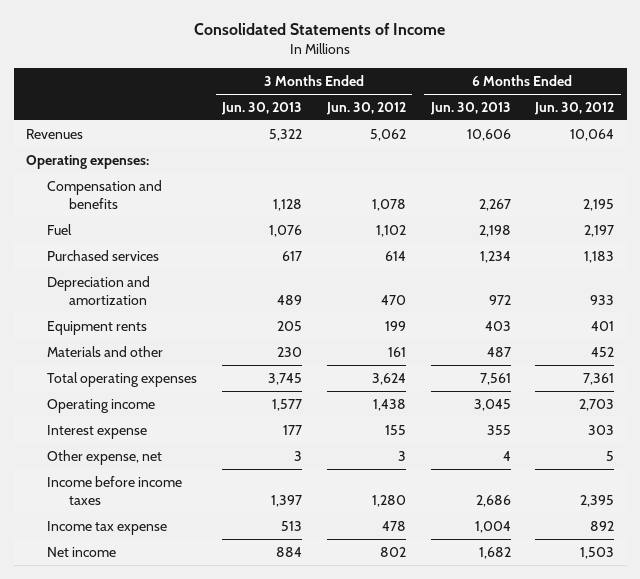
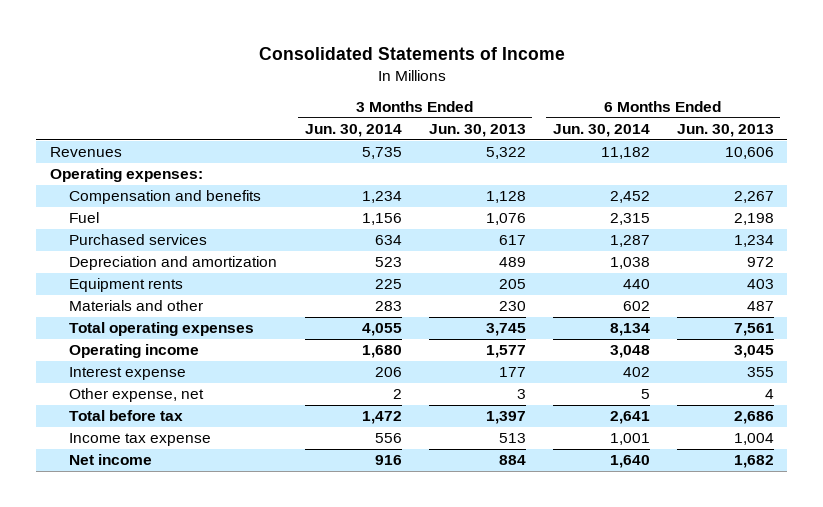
[325,101,406,115] Jun. 30, 2012 -> none
[534,101,615,115] Jun. 30, 2012 -> none
none -> [304,124,402,138] Jun. 30, 2014
none -> [552,124,650,138] Jun. 30, 2014
[47,475,183,505] Income before income taxes -> [69,410,184,422] Total before tax

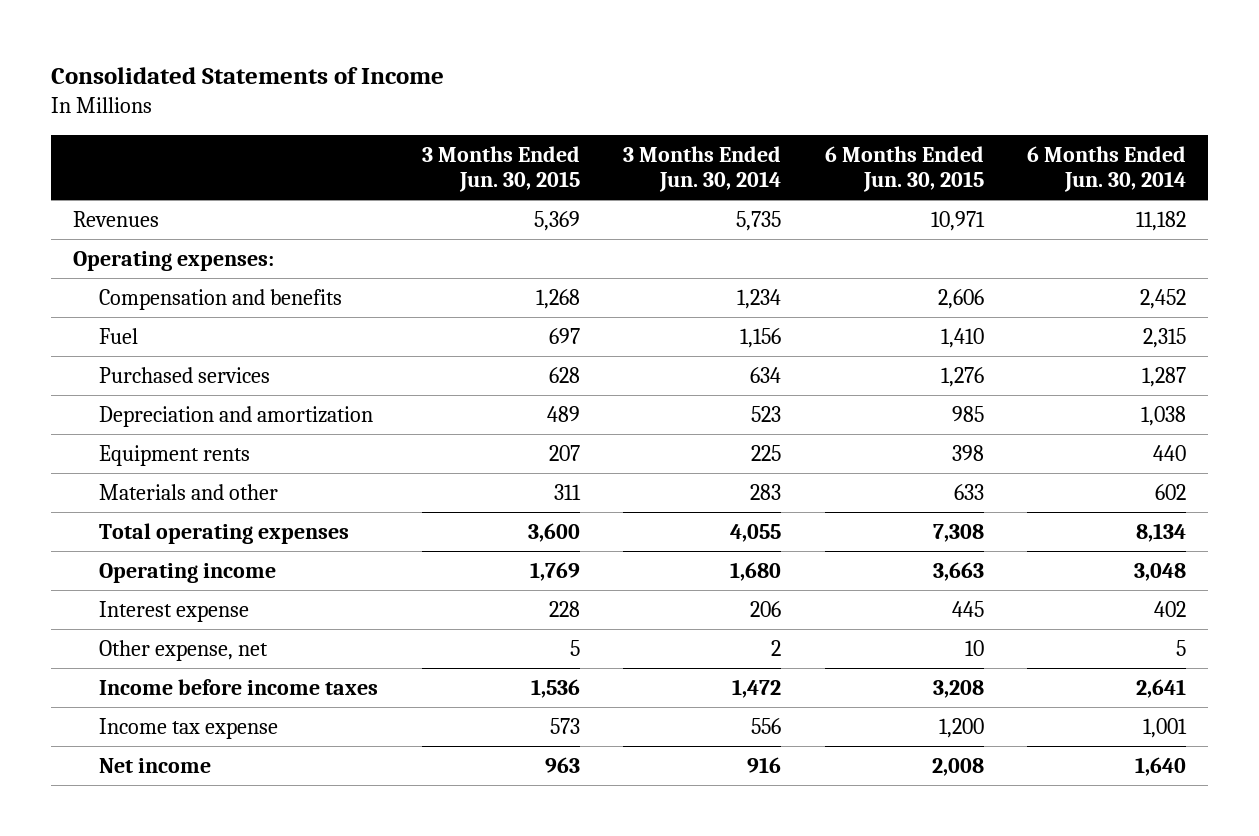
[428,124,526,138] Jun. 30, 2013 -> none
[676,124,774,138] Jun. 30, 2013 -> none
none -> [421,145,580,193] 3 Months Ended Jun. 30, 2015
none -> [824,145,984,193] 6 Months Ended Jun. 30, 2015
[69,410,184,422] Total before tax -> [99,678,379,695] Income before income taxes

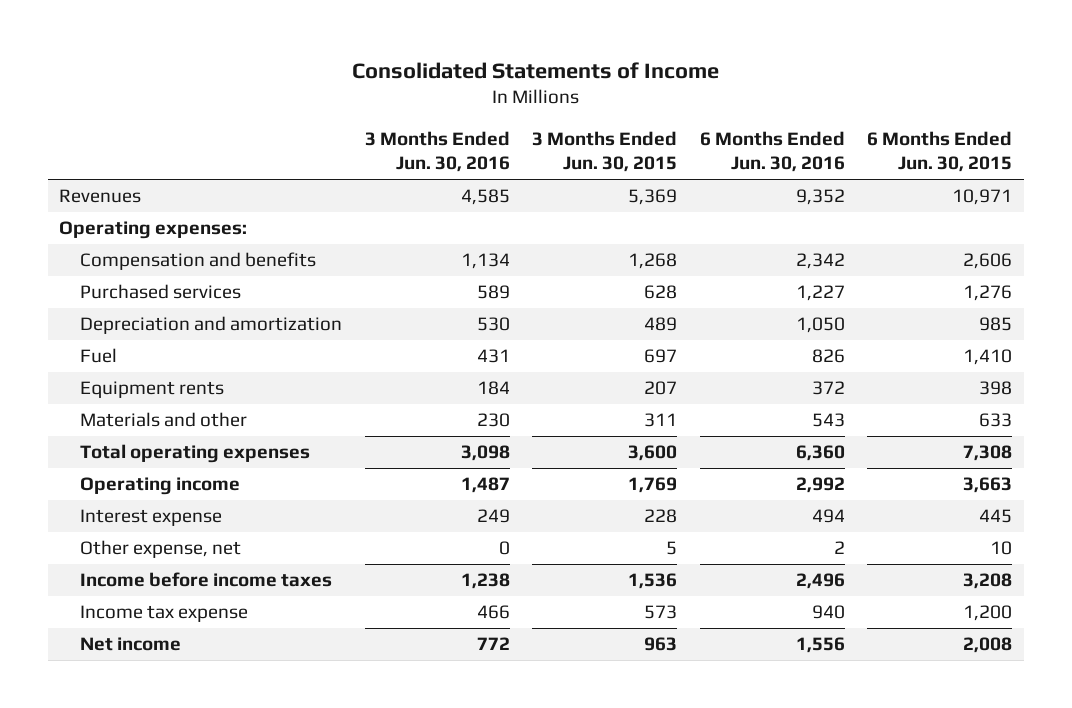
[623,145,782,193] 3 Months Ended Jun. 30, 2014 -> none
[1027,145,1187,193] 6 Months Ended Jun. 30, 2014 -> none
none -> [364,130,510,173] 3 Months Ended Jun. 30, 2016
none -> [699,130,845,173] 6 Months Ended Jun. 30, 2016
[99,327,139,344] Fuel -> [79,348,117,364] Fuel

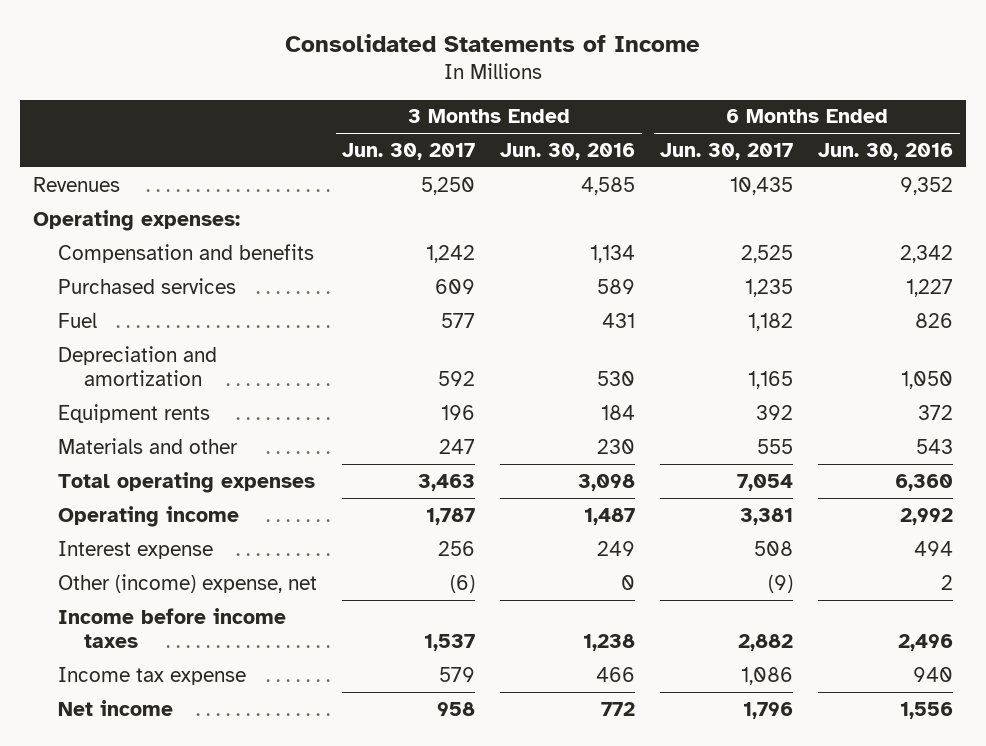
[532,130,678,173] 3 Months Ended Jun. 30, 2015 -> none
[867,130,1013,173] 6 Months Ended Jun. 30, 2015 -> none
none -> [342,142,476,160] Jun. 30, 2017
none -> [660,142,794,160] Jun. 30, 2017
[79,316,342,335] Depreciation and amortization -> [58,345,218,386] Depreciation and amortization
[79,540,241,559] Other expense, net -> [58,573,318,593] Other (income) expense, net

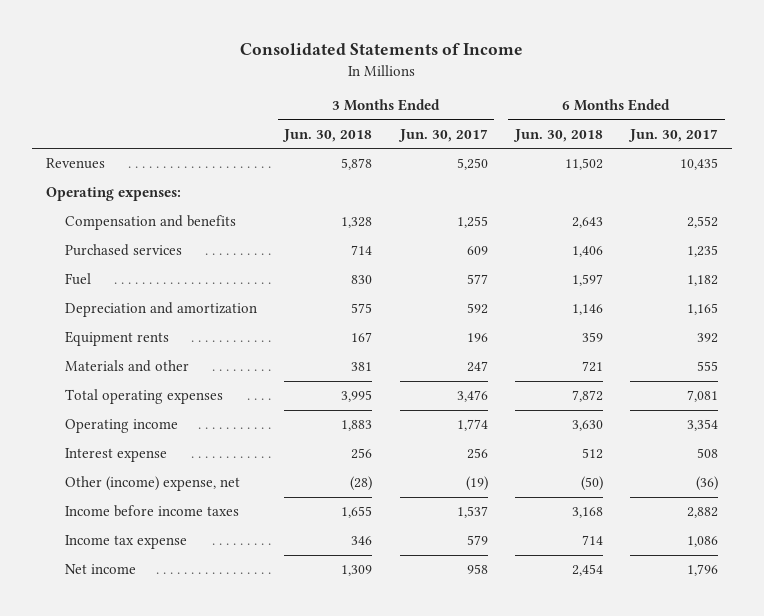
[500,142,636,160] Jun. 30, 2016 -> none
[818,142,954,160] Jun. 30, 2016 -> none
none -> [282,128,373,142] Jun. 30, 2018
none -> [512,128,603,142] Jun. 30, 2018
[426,244,476,263] 1,242 -> [456,216,488,229] 1,255
[741,244,794,263] 2,525 -> [686,216,718,229] 2,552
[418,473,476,491] 3,463 -> [456,390,488,403] 3,476
[737,473,794,491] 7,054 -> [686,390,718,403] 7,081
[426,507,476,525] 1,787 -> [456,419,488,432] 1,774
[740,507,794,525] 3,381 -> [686,419,718,432] 3,354
[450,574,476,593] (6) -> [465,476,488,492] (19)
[768,574,794,593] (9) -> [695,476,718,492] (36)

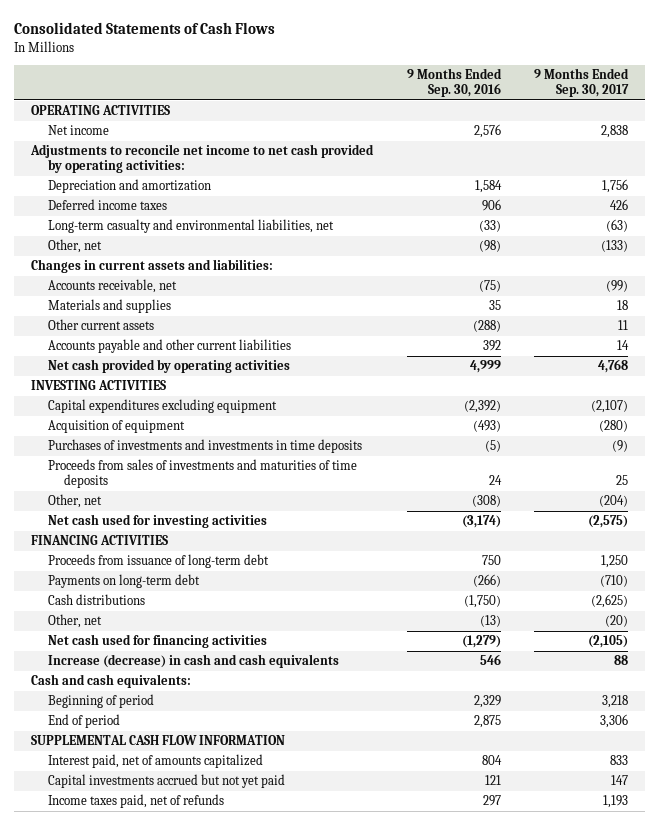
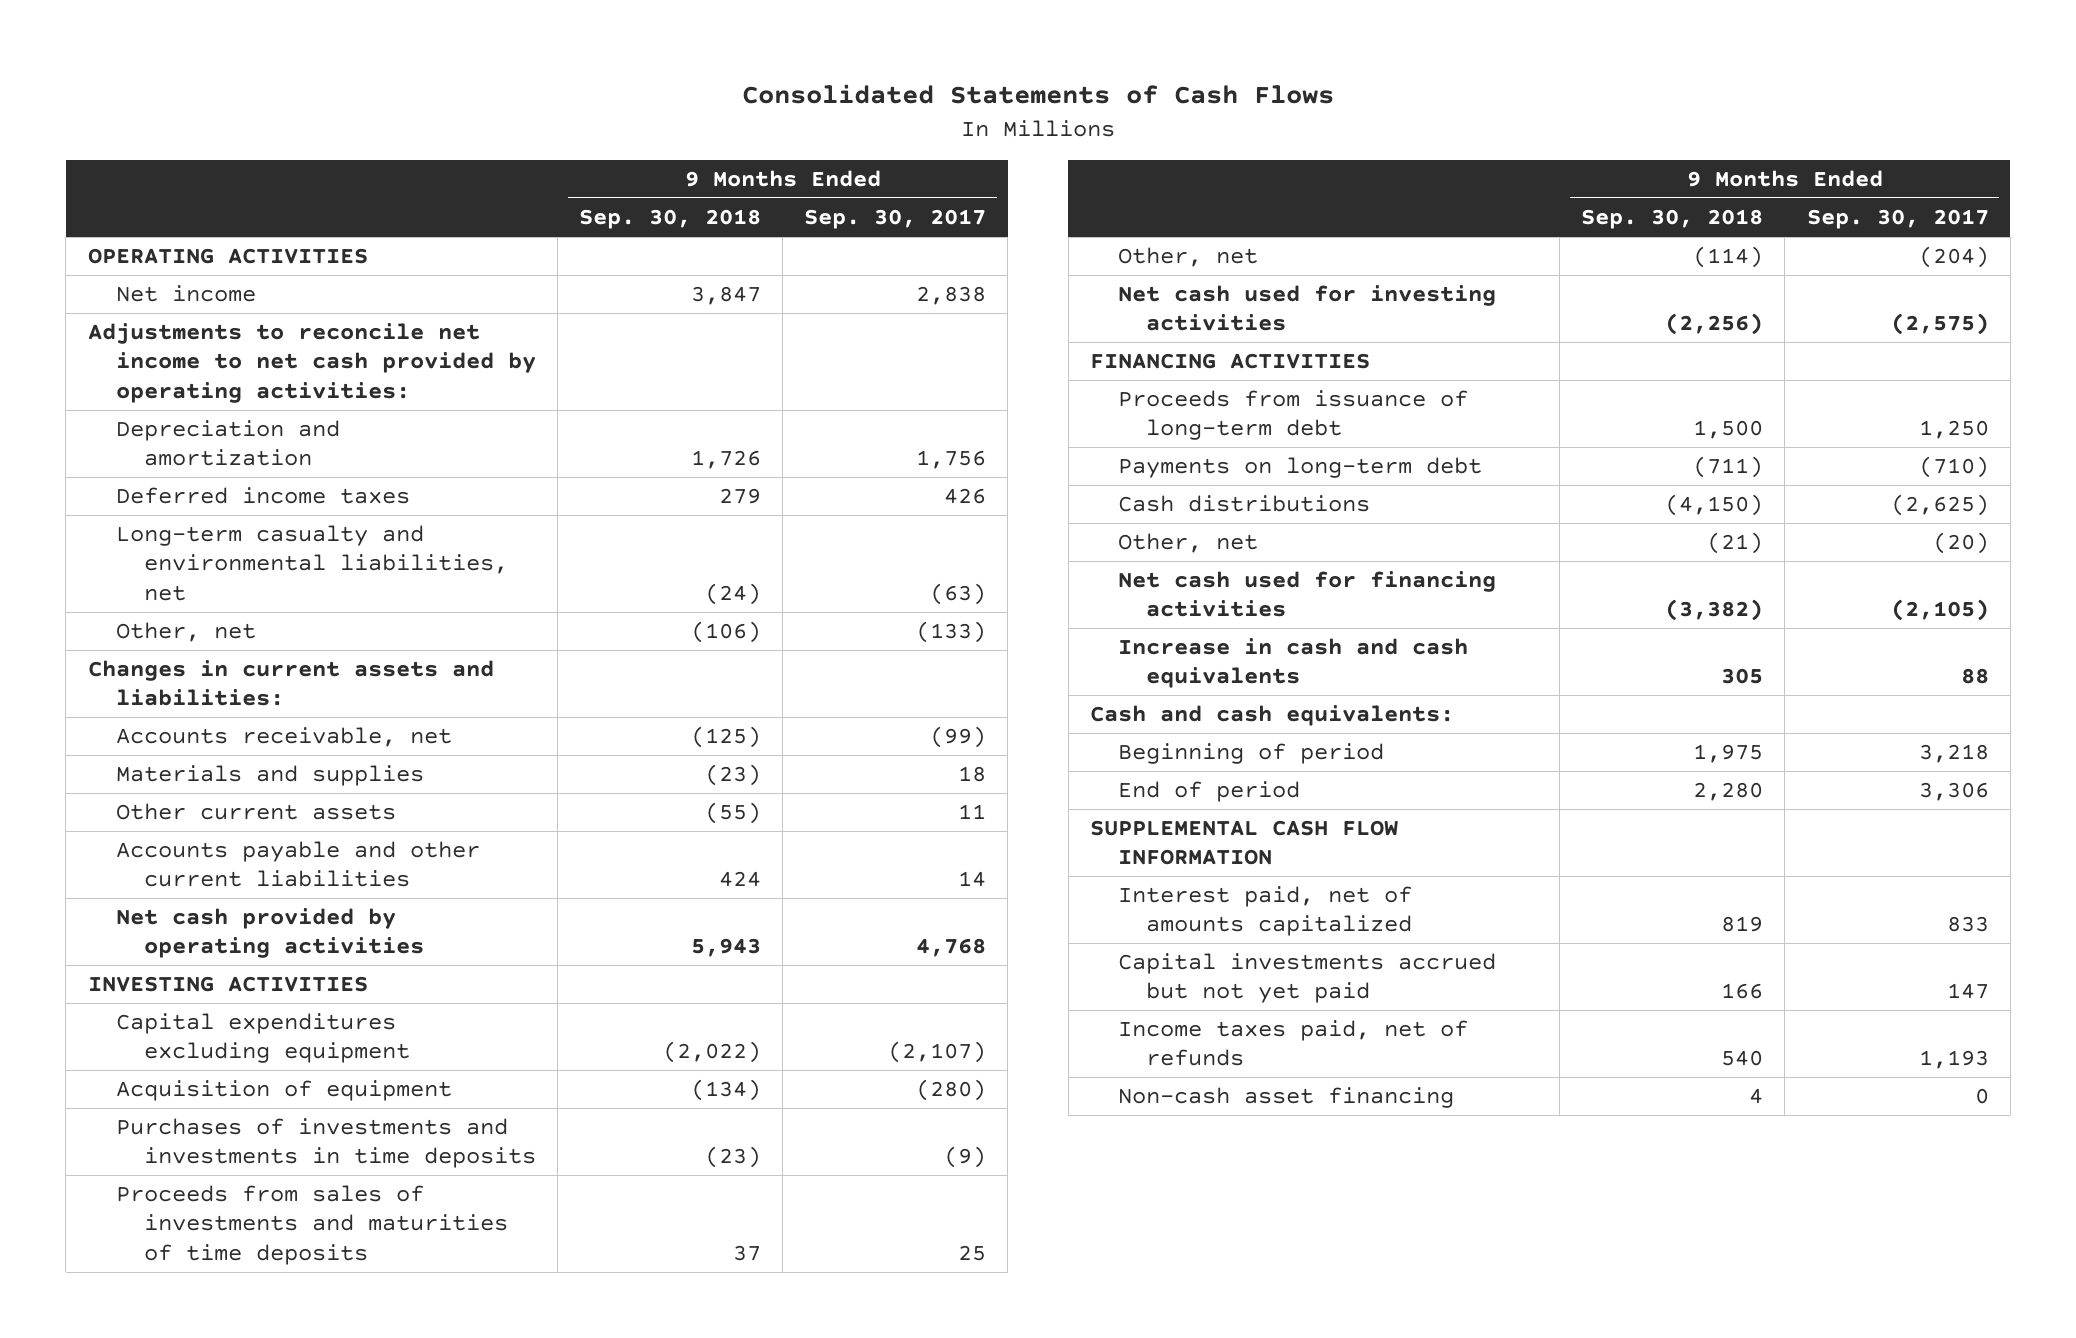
[406,68,502,98] 9 Months Ended Sep. 30, 2016 -> none
none -> [578,209,761,230] Sep. 30, 2018
[47,654,339,669] Increase (decrease) in cash and cash equivalents -> [1117,638,1468,689] Increase in cash and cash equivalents
none -> [1117,1087,1454,1109] Non-cash asset financing

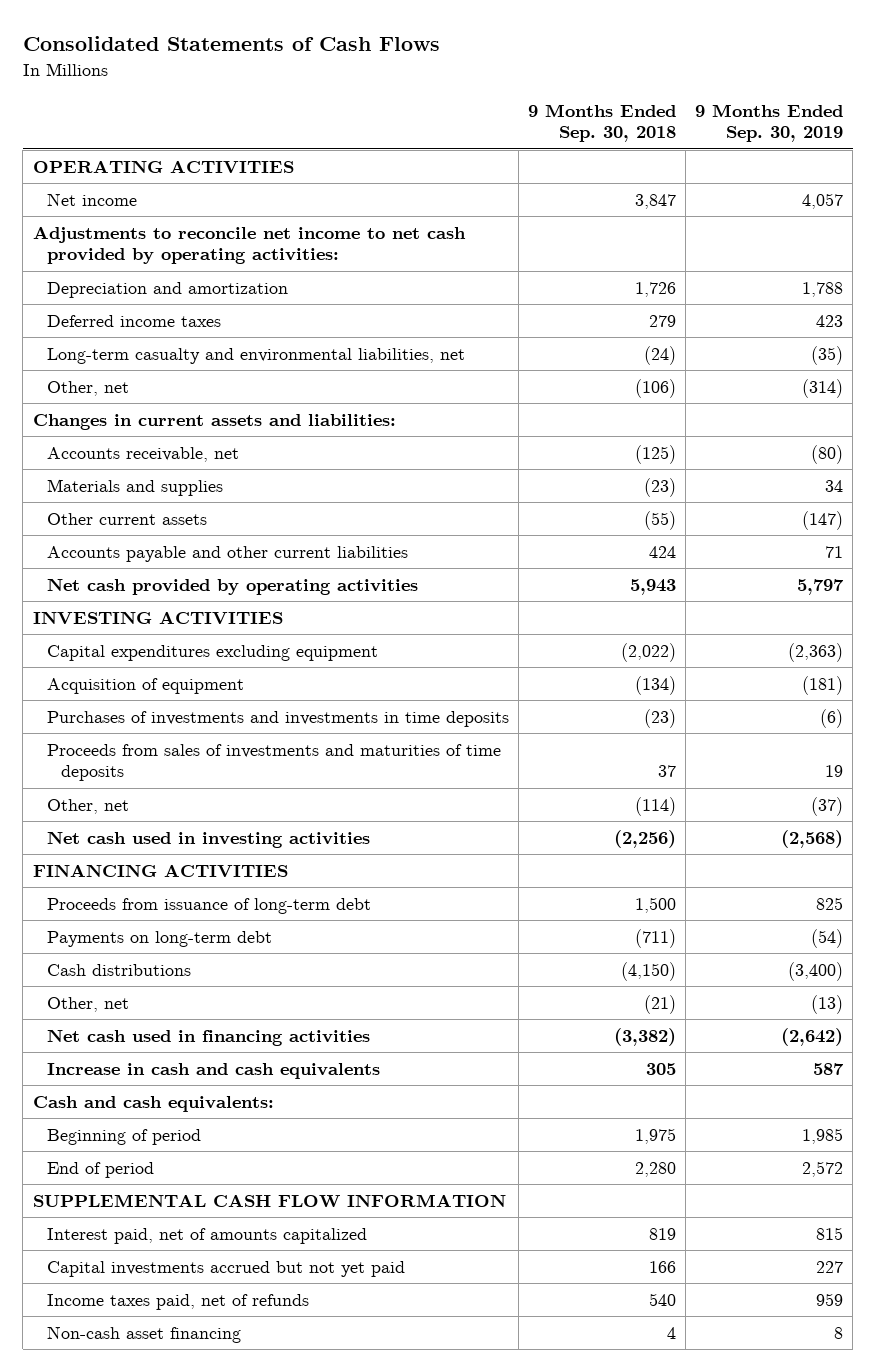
[804,209,987,230] Sep. 30, 2017 -> none
none -> [695,103,844,143] 9 Months Ended Sep. 30, 2019
[1117,285,1496,332] Net cash used for investing activities -> [46,830,370,848] Net cash used in investing activities
[1117,571,1496,618] Net cash used for financing activities -> [46,1028,370,1046] Net cash used in financing activities

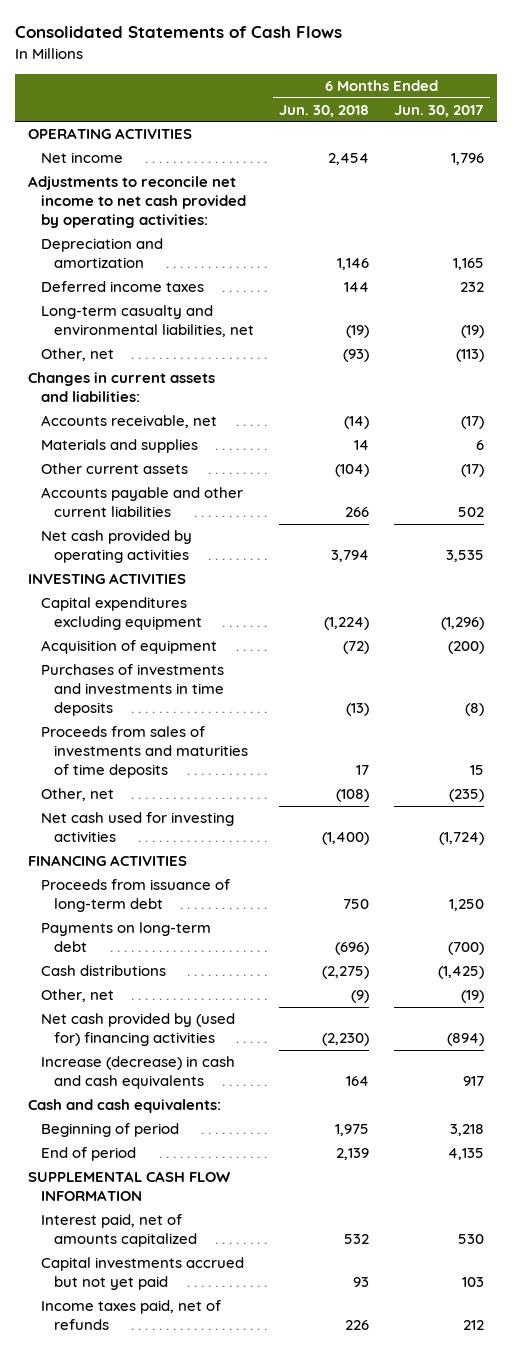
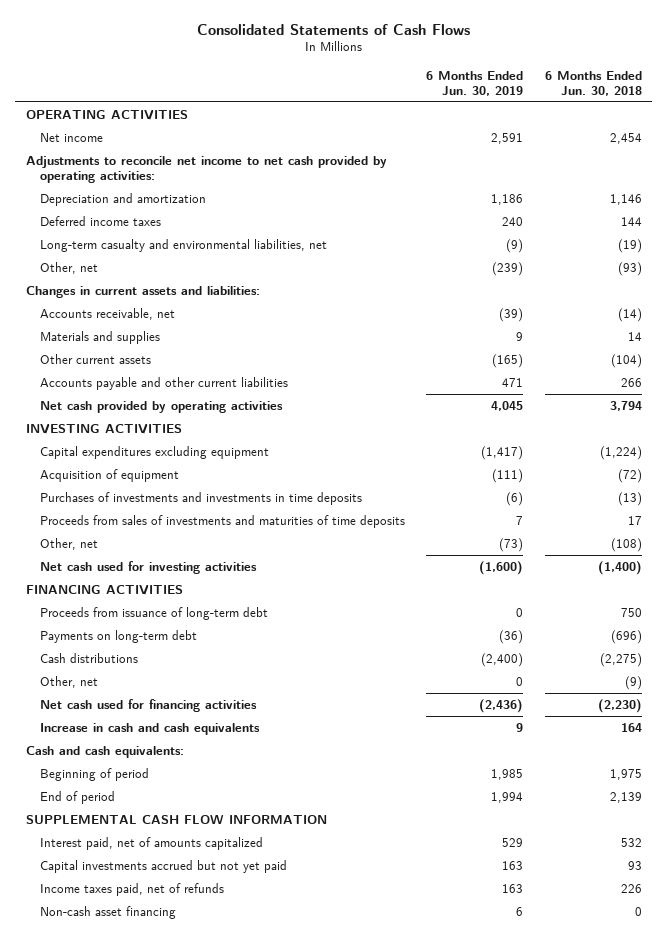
[394,104,485,117] Jun. 30, 2017 -> none
none -> [426,70,524,96] 6 Months Ended Jun. 30, 2019
[40,1013,235,1047] Net cash provided by (used for) financing activities -> [39,698,257,712] Net cash used for financing activities
[40,1056,235,1090] Increase (decrease) in cash and cash equivalents -> [39,722,260,735] Increase in cash and cash equivalents
none -> [39,905,176,919] Non-cash asset financing

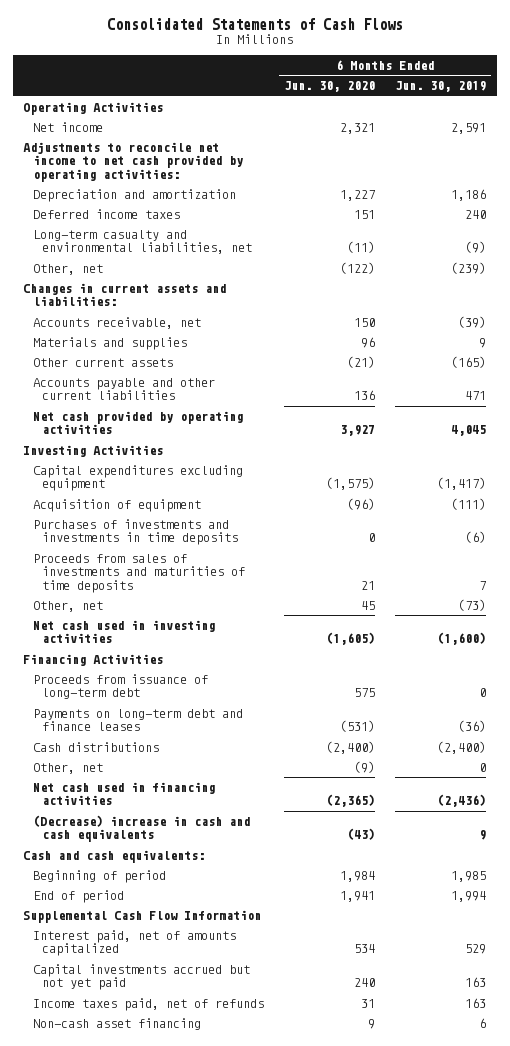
[544,70,642,96] 6 Months Ended Jun. 30, 2018 -> none
none -> [283,81,375,93] Jun. 30, 2020
[26,109,189,120] OPERATING ACTIVITIES -> [23,102,164,116] Operating Activities
[26,423,183,434] INVESTING ACTIVITIES -> [23,445,164,458] Investing Activities
[39,560,257,574] Net cash used for investing activities -> [32,620,215,644] Net cash used in investing activities
[26,584,184,595] FINANCING ACTIVITIES -> [23,654,164,667] Financing Activities
[39,629,197,643] Payments on long-term debt -> [32,709,243,732] Payments on long-term debt and finance leases
[39,698,257,712] Net cash used for financing activities -> [32,782,215,806] Net cash used in financing activities
[39,722,260,735] Increase in cash and cash equivalents -> [32,815,250,843] (Decrease) increase in cash and cash equivalents
[26,814,328,824] SUPPLEMENTAL CASH FLOW INFORMATION -> [23,910,262,924] Supplemental Cash Flow Information

